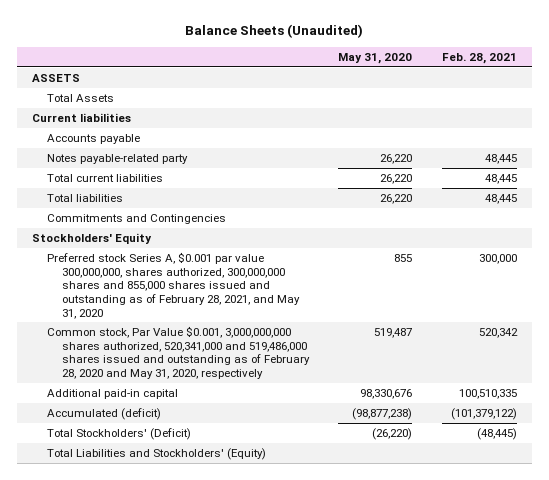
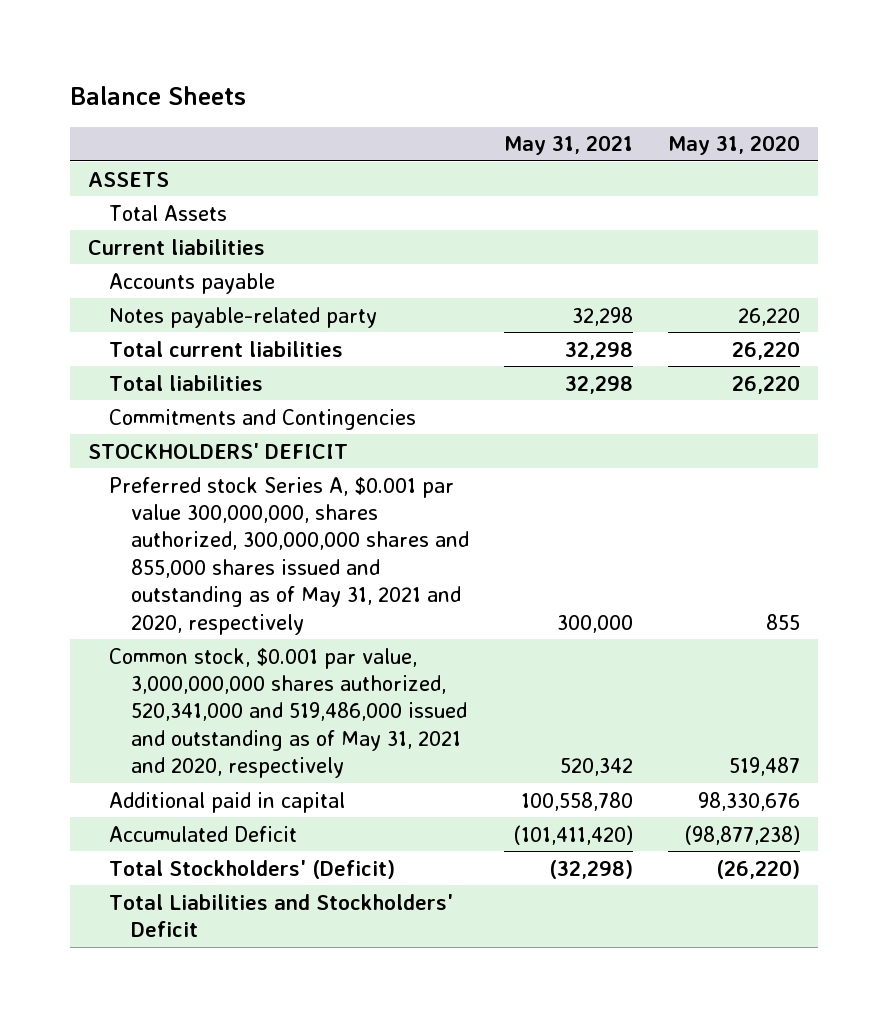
[185,24,364,39] Balance Sheets (Unaudited) -> [70,85,247,105] Balance Sheets
[441,52,517,64] Feb. 28, 2021 -> none
none -> [504,135,634,156] May 31, 2021
[32,232,153,244] Stockholders' Equity -> [88,442,349,459] STOCKHOLDERS' DEFICIT
[46,251,300,319] Preferred stock Series A, $0.001 par value 300,000,000, shares authorized, 300,000,000 shares and 855,000 shares issued and outstanding as of February 28, 2021, and May 31, 2020 -> [109,476,469,635] Preferred stock Series A, $0.001 par value 300,000,000, shares authorized, 300,000,000 shares and 855,000 shares issued and outstanding as of May 31, 2021 and 2020, respectively
[46,325,310,380] Common stock, Par Value $0.001, 3,000,000,000 shares authorized, 520,341,000 and 519,486,000 shares issued and outstanding as of February 28, 2020 and May 31, 2020, respectively -> [109,647,467,779] Common stock, $0.001 par value, 3,000,000,000 shares authorized, 520,341,000 and 519,486,000 issued and outstanding as of May 31, 2021 and 2020, respectively
[46,388,178,399] Additional paid-in capital -> [109,791,346,813] Additional paid in capital
[46,407,161,420] Accumulated (deficit) -> [109,825,298,842] Accumulated Deficit
[46,447,266,460] Total Liabilities and Stockholders' (Equity) -> [109,893,454,937] Total Liabilities and Stockholders' Deficit

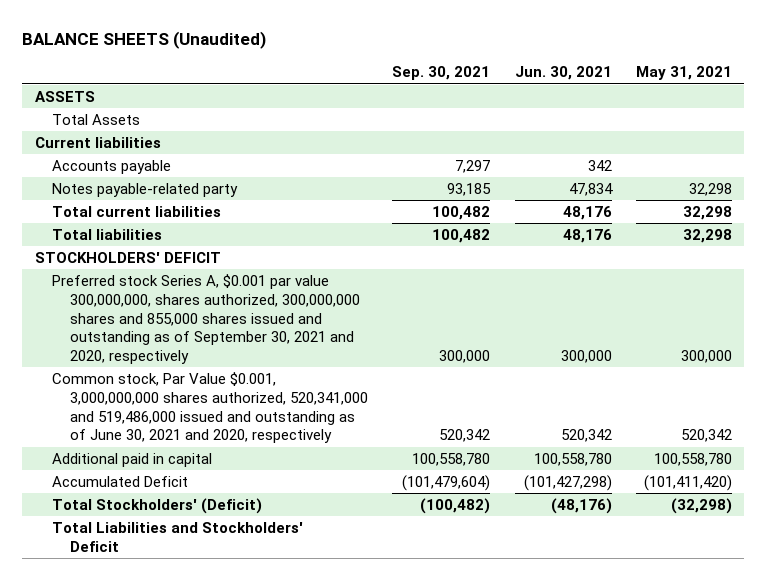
[70,85,247,105] Balance Sheets -> [22,31,267,50] BALANCE SHEETS (Unaudited)
[668,135,801,156] May 31, 2020 -> none
none -> [392,66,491,81] Sep. 30, 2021
none -> [514,66,612,81] Jun. 30, 2021
[109,408,417,430] Commitments and Contingencies -> none
[109,476,469,635] Preferred stock Series A, $0.001 par value 300,000,000, shares authorized, 300,000,000 shares and 855,000 shares issued and outstanding as of May 31, 2021 and 2020, respectively -> [52,273,360,365] Preferred stock Series A, $0.001 par value 300,000,000, shares authorized, 300,000,000 shares and 855,000 shares issued and outstanding as of September 30, 2021 and 2020, respectively
[109,647,467,779] Common stock, $0.001 par value, 3,000,000,000 shares authorized, 520,341,000 and 519,486,000 issued and outstanding as of May 31, 2021 and 2020, respectively -> [52,371,368,444] Common stock, Par Value $0.001, 3,000,000,000 shares authorized, 520,341,000 and 519,486,000 issued and outstanding as of June 30, 2021 and 2020, respectively

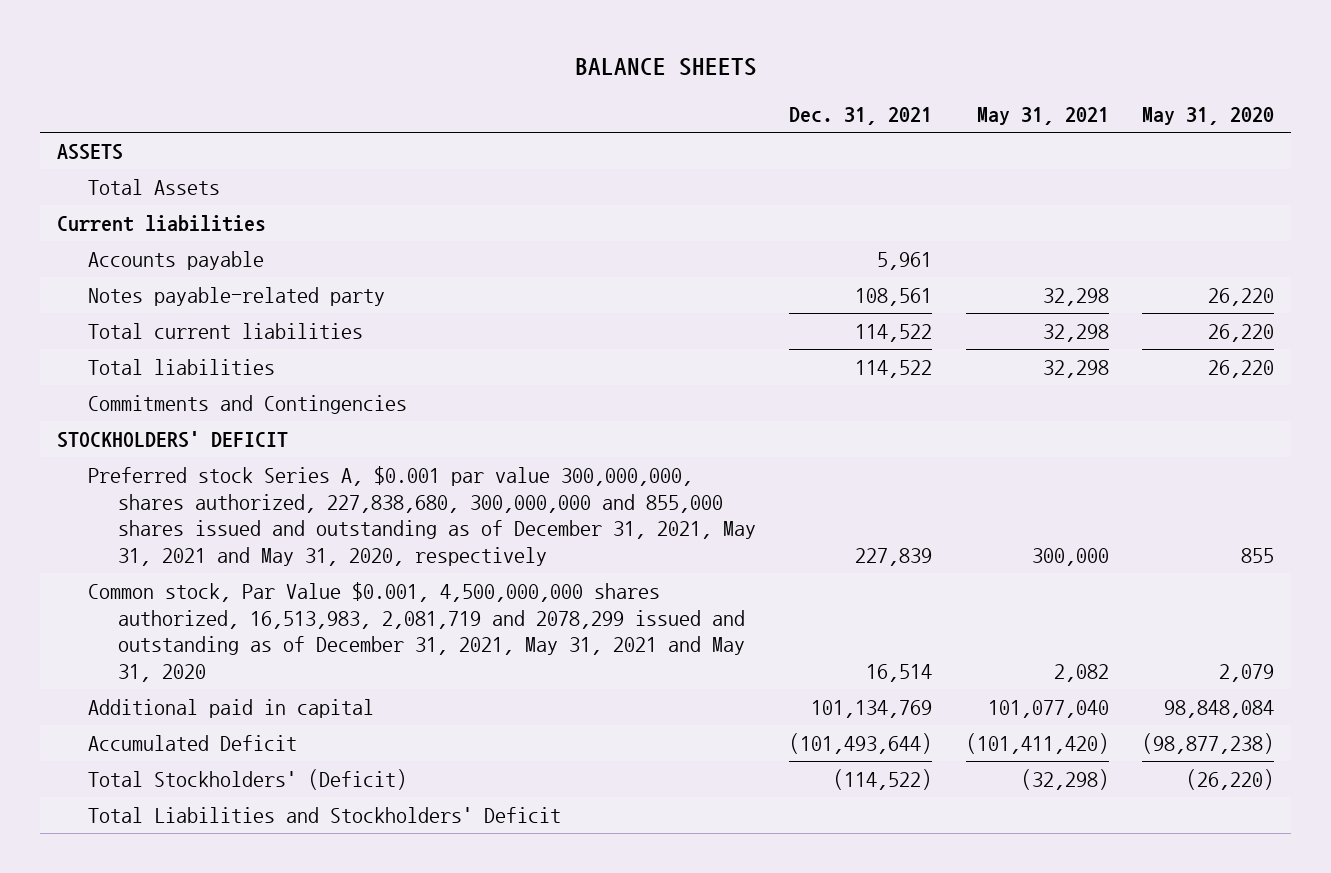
[22,31,267,50] BALANCE SHEETS (Unaudited) -> [574,58,757,77] BALANCE SHEETS
[392,66,491,81] Sep. 30, 2021 -> none
[514,66,612,81] Jun. 30, 2021 -> none
none -> [789,107,933,126] Dec. 31, 2021
none -> [1142,107,1275,126] May 31, 2020
none -> [87,395,407,415] Commitments and Contingencies
[52,273,360,365] Preferred stock Series A, $0.001 par value 300,000,000, shares authorized, 300,000,000 shares and 855,000 shares issued and outstanding as of September 30, 2021 and 2020, respectively -> [87,466,757,566] Preferred stock Series A, $0.001 par value 300,000,000, shares authorized, 227,838,680, 300,000,000 and 855,000 shares issued and outstanding as of December 31, 2021, May 31, 2021 and May 31, 2020, respectively
[52,371,368,444] Common stock, Par Value $0.001, 3,000,000,000 shares authorized, 520,341,000 and 519,486,000 issued and outstanding as of June 30, 2021 and 2020, respectively -> [87,582,746,682] Common stock, Par Value $0.001, 4,500,000,000 shares authorized, 16,513,983, 2,081,719 and 2078,299 issued and outstanding as of December 31, 2021, May 31, 2021 and May 31, 2020
[681,429,733,443] 520,342 -> [1053,663,1109,682] 2,082
[654,452,733,466] 100,558,780 -> [987,700,1109,719] 101,077,040

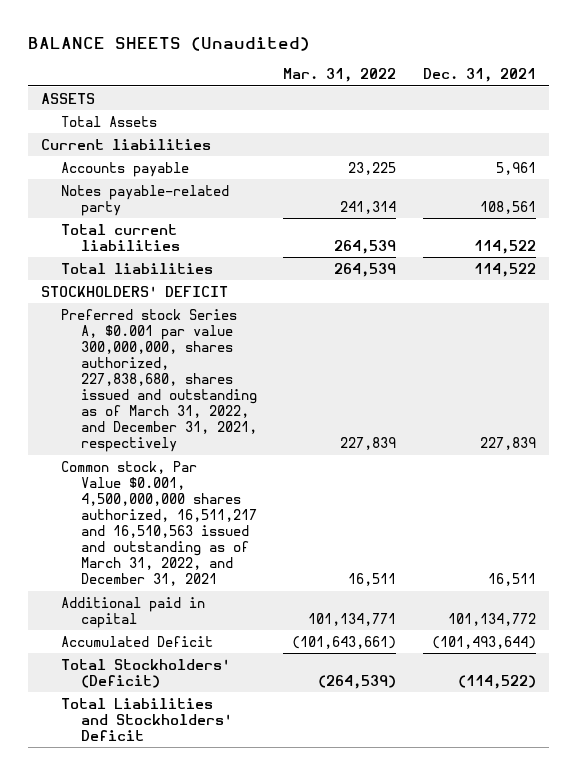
[574,58,757,77] BALANCE SHEETS -> [27,37,310,52] BALANCE SHEETS (Unaudited)
[976,107,1109,126] May 31, 2021 -> none
[1142,107,1275,126] May 31, 2020 -> none
none -> [283,68,397,83] Mar. 31, 2022
[87,395,407,415] Commitments and Contingencies -> none
[87,466,757,566] Preferred stock Series A, $0.001 par value 300,000,000, shares authorized, 227,838,680, 300,000,000 and 855,000 shares issued and outstanding as of December 31, 2021, May 31, 2021 and May 31, 2020, respectively -> [60,308,257,453] Preferred stock Series A, $0.001 par value 300,000,000, shares authorized, 227,838,680, shares issued and outstanding as of March 31, 2022, and December 31, 2021, respectively
[87,582,746,682] Common stock, Par Value $0.001, 4,500,000,000 shares authorized, 16,513,983, 2,081,719 and 2078,299 issued and outstanding as of December 31, 2021, May 31, 2021 and May 31, 2020 -> [60,460,257,587] Common stock, Par Value $0.001, 4,500,000,000 shares authorized, 16,511,217 and 16,510,563 issued and outstanding as of March 31, 2022, and December 31, 2021
[866,663,933,682] 16,514 -> [487,573,536,587] 16,511
[811,700,933,719] 101,134,769 -> [447,612,536,626] 101,134,772

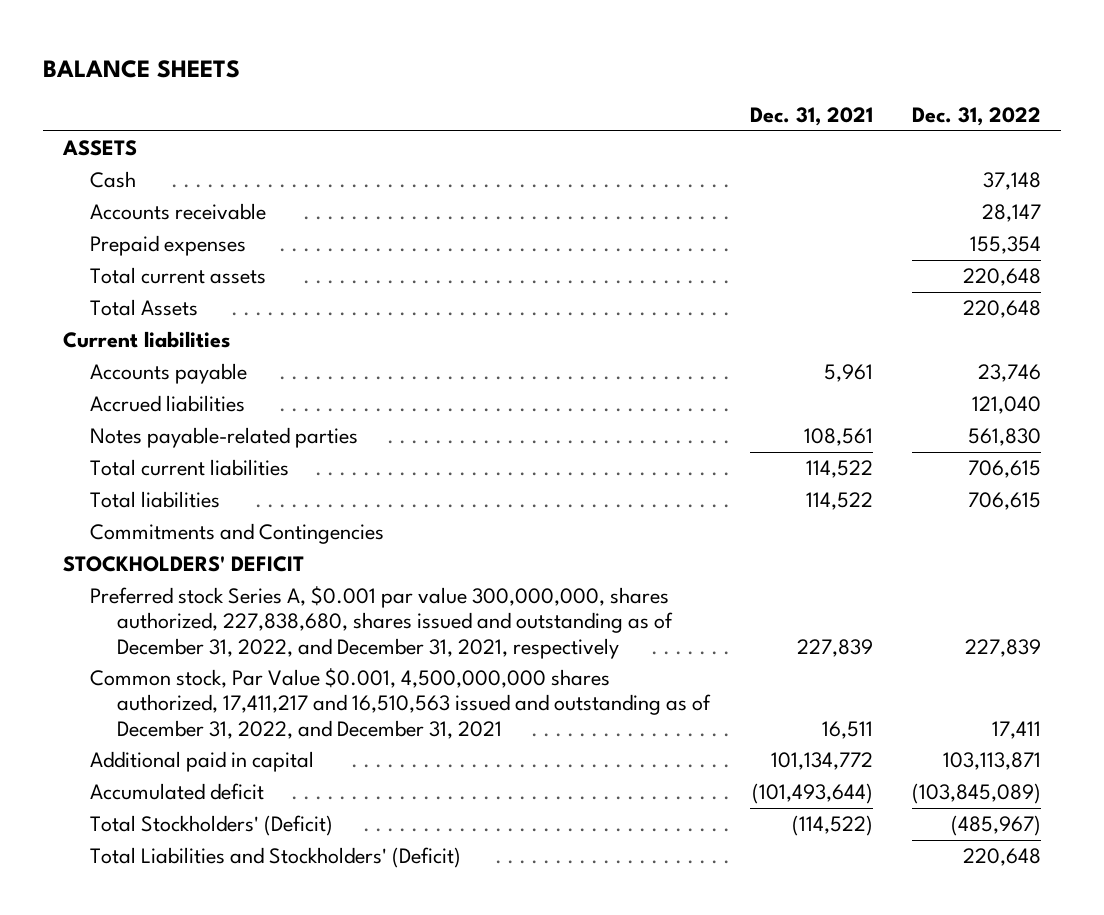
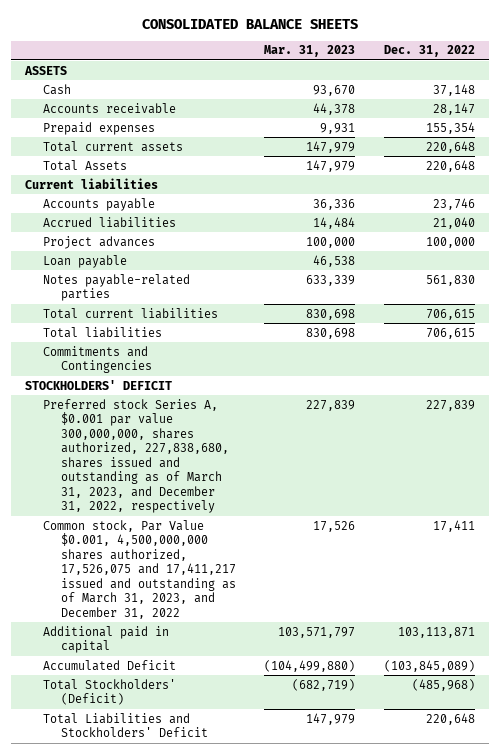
[42,60,240,79] BALANCE SHEETS -> [141,18,358,29] CONSOLIDATED BALANCE SHEETS
[749,107,873,127] Dec. 31, 2021 -> none
none -> [264,45,356,58] Mar. 31, 2023
[972,396,1042,415] 121,040 -> [432,216,475,229] 21,040
none -> [43,235,156,249] Project advances
none -> [43,254,128,268] Loan payable
[89,586,673,659] Preferred stock Series A, $0.001 par value 300,000,000, shares authorized, 227,838,680, shares issued and outstanding as of December 31, 2022, and December 31, 2021, respectively -> [43,398,230,514] Preferred stock Series A, $0.001 par value 300,000,000, shares authorized, 227,838,680, shares issued and outstanding as of March 31, 2023, and December 31, 2022, respectively
[89,668,711,739] Common stock, Par Value $0.001, 4,500,000,000 shares authorized, 17,411,217 and 16,510,563 issued and outstanding as of December 31, 2022, and December 31, 2021 -> [43,519,237,619] Common stock, Par Value $0.001, 4,500,000,000 shares authorized, 17,526,075 and 17,411,217 issued and outstanding as of March 31, 2023, and December 31, 2022
[89,783,264,801] Accumulated deficit -> [43,659,177,671] Accumulated Deficit
[951,815,1042,837] (485,967) -> [411,678,475,691] (485,968)
[89,847,461,869] Total Liabilities and Stockholders' (Deficit) -> [43,712,209,738] Total Liabilities and Stockholders' Deficit

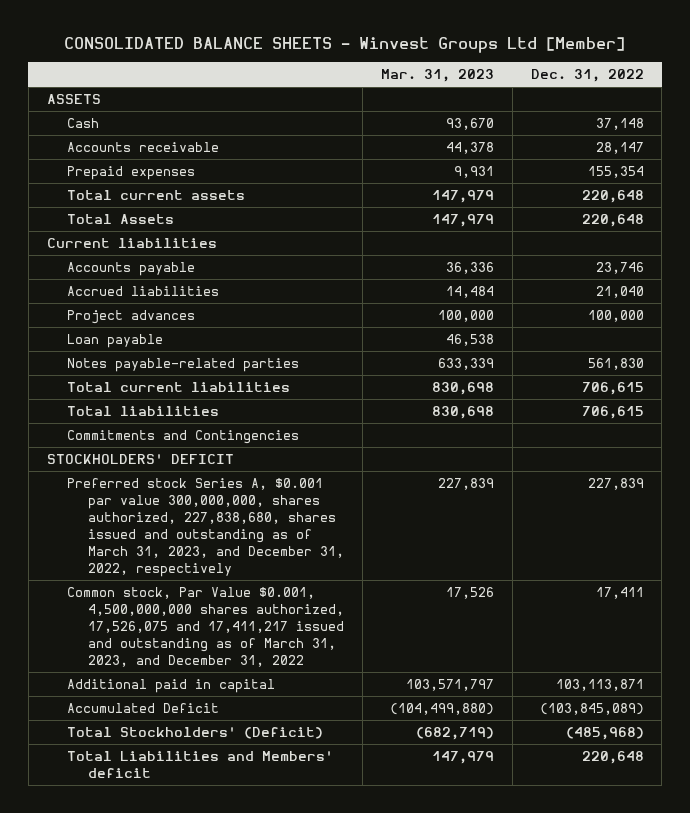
[141,18,358,29] CONSOLIDATED BALANCE SHEETS -> [64,36,626,53] CONSOLIDATED BALANCE SHEETS - Winvest Groups Ltd [Member]
[43,712,209,738] Total Liabilities and Stockholders' Deficit -> [67,751,334,779] Total Liabilities and Members' deficit

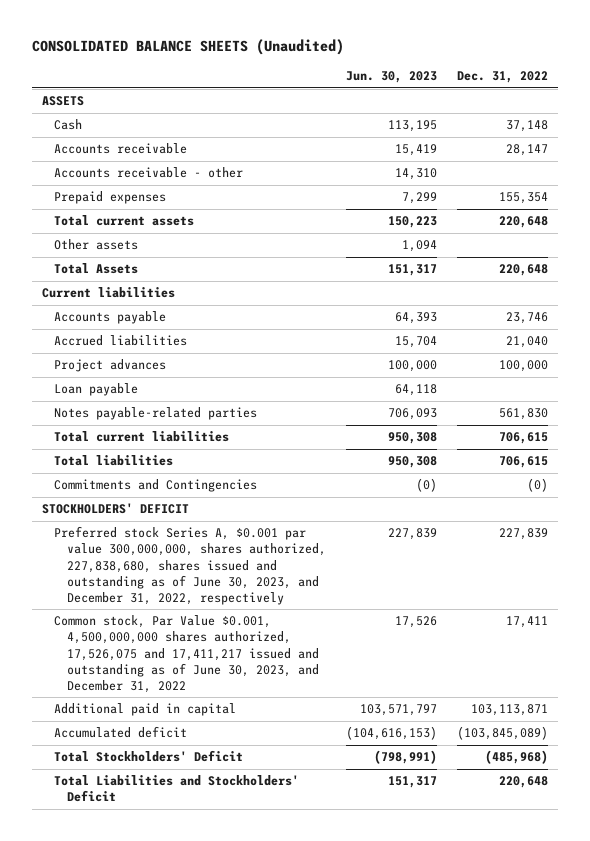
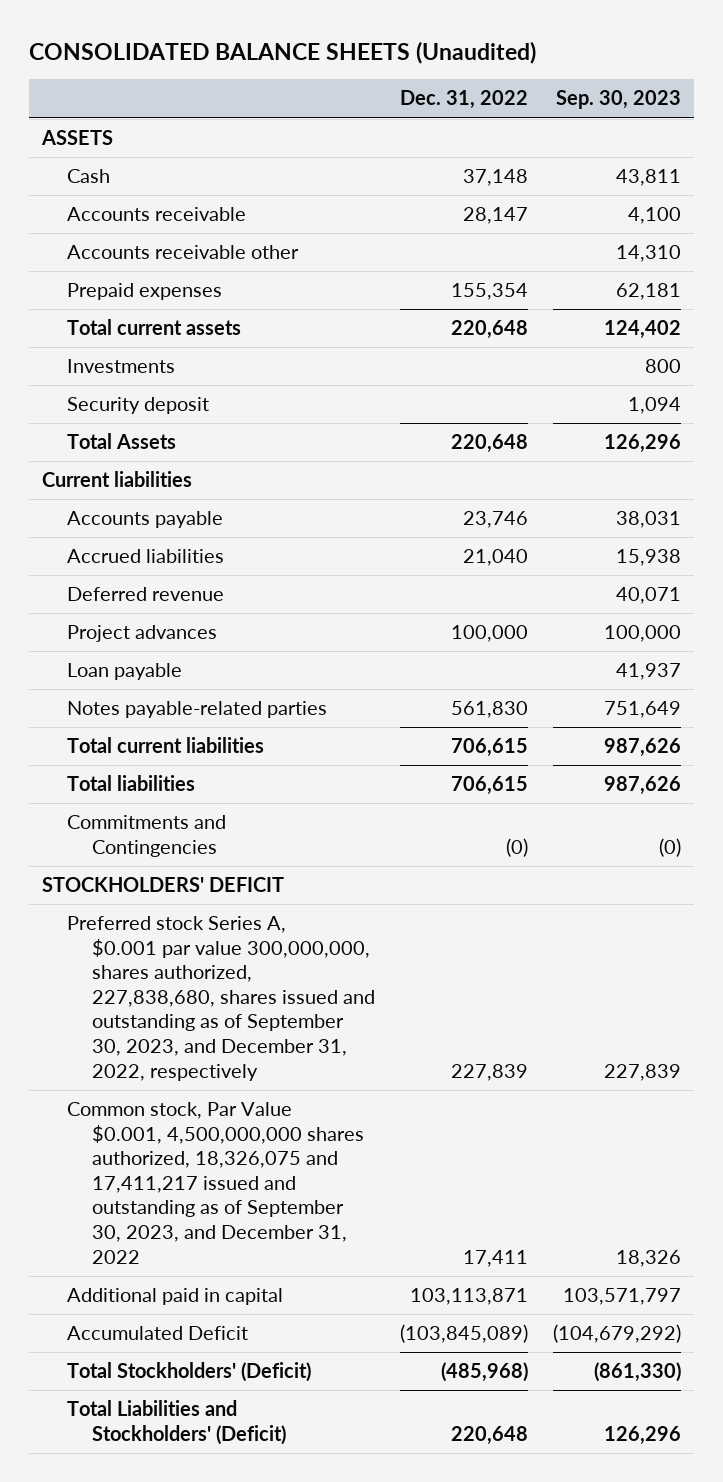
[346,71,438,84] Jun. 30, 2023 -> none
none -> [556,90,682,110] Sep. 30, 2023
[54,167,244,179] Accounts receivable - other -> [66,245,299,260] Accounts receivable other
[54,239,139,251] Other assets -> none
none -> [66,359,175,374] Investments
none -> [66,397,209,415] Security deposit
none -> [66,587,224,602] Deferred revenue
[54,526,327,606] Preferred stock Series A, $0.001 par value 300,000,000, shares authorized, 227,838,680, shares issued and outstanding as of June 30, 2023, and December 31, 2022, respectively -> [66,916,376,1081] Preferred stock Series A, $0.001 par value 300,000,000, shares authorized, 227,838,680, shares issued and outstanding as of September 30, 2023, and December 31, 2022, respectively
[54,615,320,694] Common stock, Par Value $0.001, 4,500,000,000 shares authorized, 17,526,075 and 17,411,217 issued and outstanding as of June 30, 2023, and December 31, 2022 -> [66,1102,365,1264] Common stock, Par Value $0.001, 4,500,000,000 shares authorized, 18,326,075 and 17,411,217 issued and outstanding as of September 30, 2023, and December 31, 2022
[54,726,188,739] Accumulated deficit -> [66,1326,248,1341] Accumulated Deficit
[54,750,244,763] Total Stockholders' Deficit -> [66,1362,311,1383] Total Stockholders' (Deficit)
[54,775,300,803] Total Liabilities and Stockholders' Deficit -> [66,1400,287,1445] Total Liabilities and Stockholders' (Deficit)

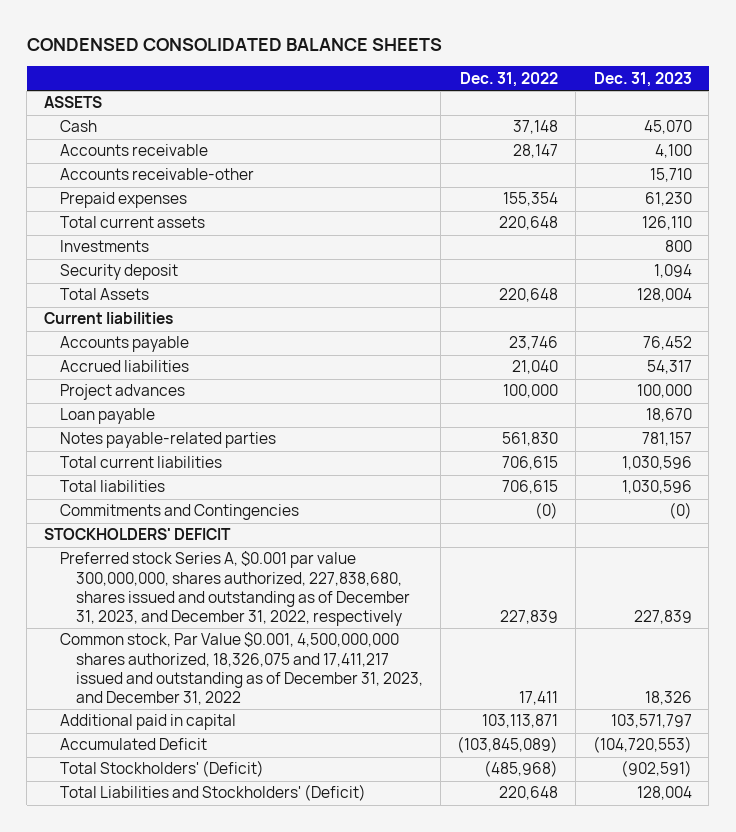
[29,40,537,64] CONSOLIDATED BALANCE SHEETS (Unaudited) -> [26,37,442,51] CONDENSED CONSOLIDATED BALANCE SHEETS
[556,90,682,110] Sep. 30, 2023 -> none
none -> [593,71,692,87] Dec. 31, 2023
[66,245,299,260] Accounts receivable other -> [60,168,255,181] Accounts receivable-other
[66,587,224,602] Deferred revenue -> none
[66,916,376,1081] Preferred stock Series A, $0.001 par value 300,000,000, shares authorized, 227,838,680, shares issued and outstanding as of September 30, 2023, and December 31, 2022, respectively -> [60,551,411,627] Preferred stock Series A, $0.001 par value 300,000,000, shares authorized, 227,838,680, shares issued and outstanding as of December 31, 2023, and December 31, 2022, respectively
[66,1102,365,1264] Common stock, Par Value $0.001, 4,500,000,000 shares authorized, 18,326,075 and 17,411,217 issued and outstanding as of September 30, 2023, and December 31, 2022 -> [60,632,424,706] Common stock, Par Value $0.001, 4,500,000,000 shares authorized, 18,326,075 and 17,411,217 issued and outstanding as of December 31, 2023, and December 31, 2022

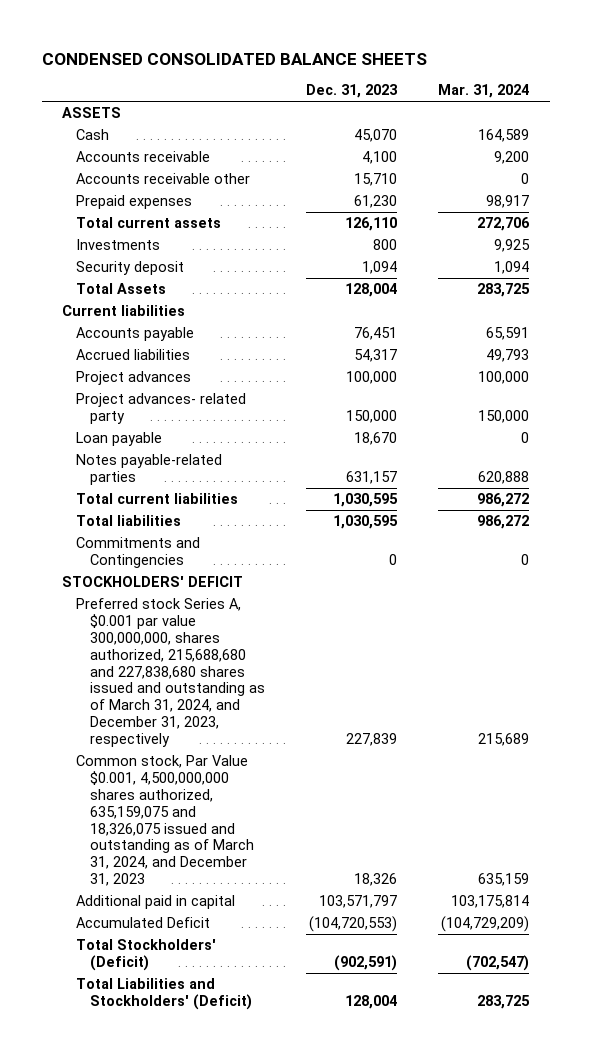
[460,71,559,87] Dec. 31, 2022 -> none
none -> [438,84,530,99] Mar. 31, 2024
[60,168,255,181] Accounts receivable-other -> [76,173,251,185] Accounts receivable other
[642,336,692,351] 76,452 -> [354,327,398,341] 76,451
none -> [76,393,247,424] Project advances- related party
[641,432,692,447] 781,157 -> [346,470,398,484] 631,157
[621,456,692,471] 1,030,596 -> [333,493,399,508] 1,030,595
[621,480,692,495] 1,030,596 -> [333,515,399,530] 1,030,595
[668,502,692,520] (0) -> [389,553,398,565] 0
[60,551,411,627] Preferred stock Series A, $0.001 par value 300,000,000, shares authorized, 227,838,680, shares issued and outstanding as of December 31, 2023, and December 31, 2022, respectively -> [76,598,266,747] Preferred stock Series A, $0.001 par value 300,000,000, shares authorized, 215,688,680 and 227,838,680 shares issued and outstanding as of March 31, 2024, and December 31, 2023, respectively
[60,632,424,706] Common stock, Par Value $0.001, 4,500,000,000 shares authorized, 18,326,075 and 17,411,217 issued and outstanding as of December 31, 2023, and December 31, 2022 -> [76,755,255,887] Common stock, Par Value $0.001, 4,500,000,000 shares authorized, 635,159,075 and 18,326,075 issued and outstanding as of March 31, 2024, and December 31, 2023

